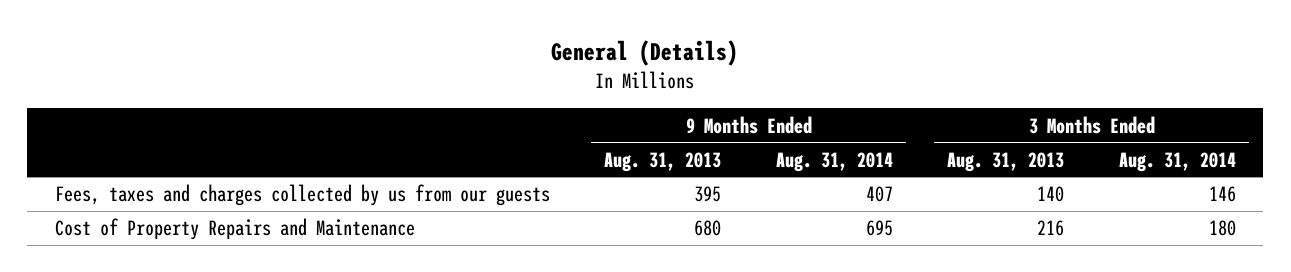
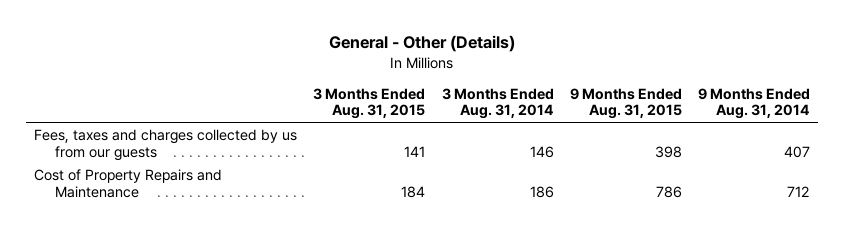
[551,39,739,66] General (Details) -> [329,35,516,53] General - Other (Details)
[604,151,722,172] Aug. 31, 2013 -> none
[947,151,1065,172] Aug. 31, 2013 -> none
none -> [313,87,426,120] 3 Months Ended Aug. 31, 2015
none -> [569,87,682,120] 9 Months Ended Aug. 31, 2015
[865,220,893,237] 695 -> [786,185,810,197] 712
[1208,220,1236,237] 180 -> [529,185,554,198] 186

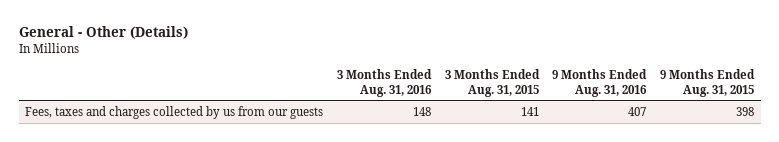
[441,87,554,120] 3 Months Ended Aug. 31, 2014 -> none
[697,87,810,120] 9 Months Ended Aug. 31, 2014 -> none
none -> [337,69,433,97] 3 Months Ended Aug. 31, 2016
none -> [552,69,648,97] 9 Months Ended Aug. 31, 2016
[34,168,223,198] Cost of Property Repairs and Maintenance -> none

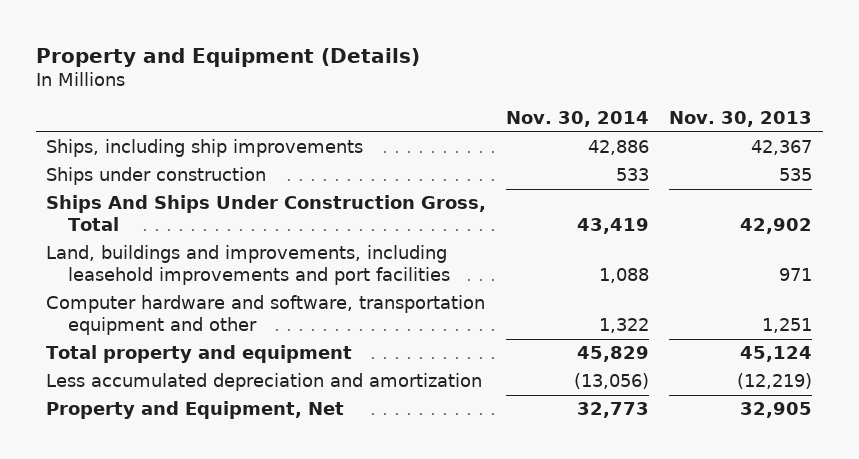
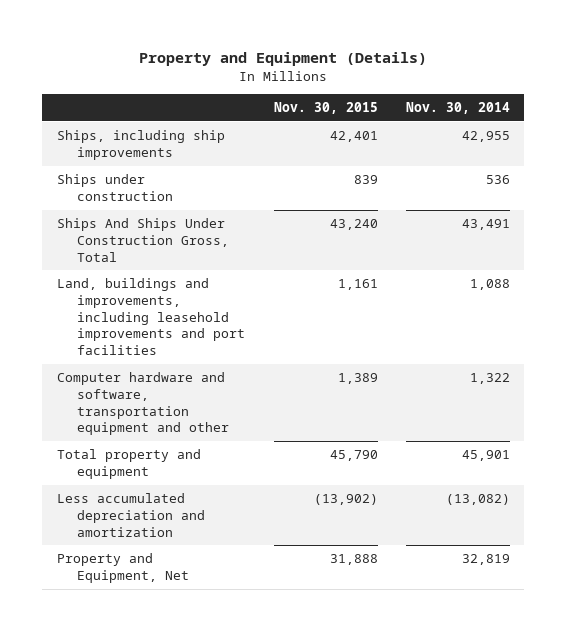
[669,110,813,127] Nov. 30, 2013 -> none
none -> [273,102,378,115] Nov. 30, 2015
[588,140,650,156] 42,886 -> [462,131,511,143] 42,955
[616,168,650,182] 533 -> [486,175,511,185] 536
[577,218,650,235] 43,419 -> [462,219,511,231] 43,491
[577,346,650,363] 45,829 -> [462,450,511,462] 45,901
[574,373,650,390] (13,056) -> [446,494,511,506] (13,082)
[577,402,650,419] 32,773 -> [462,554,511,566] 32,819

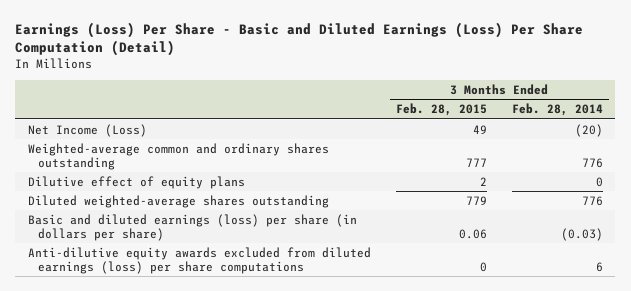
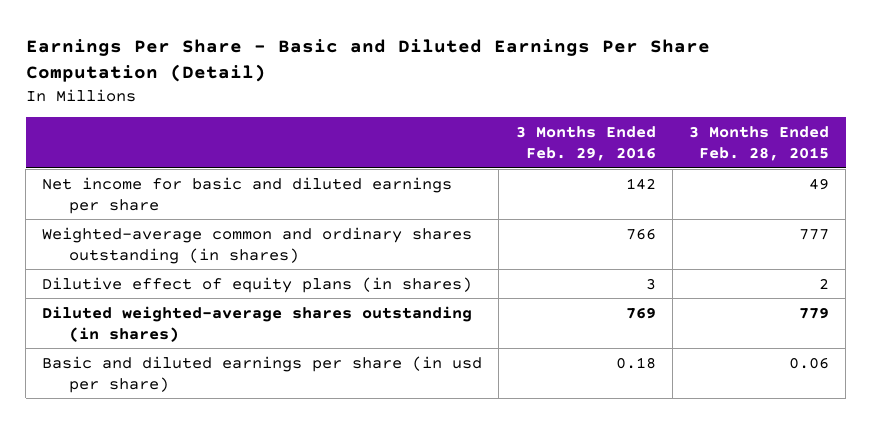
[15,21,584,56] Earnings (Loss) Per Share - Basic and Diluted Earnings (Loss) Per Share Computation (Detail) -> [25,38,710,82] Earnings Per Share - Basic and Diluted Earnings Per Share Computation (Detail)
[511,103,603,117] Feb. 28, 2014 -> none
none -> [515,126,656,162] 3 Months Ended Feb. 29, 2016
[27,246,371,274] Anti-dilutive equity awards excluded from diluted earnings (loss) per share computations -> none
[27,123,147,137] Net Income (Loss) -> [42,176,453,214] Net income for basic and diluted earnings per share
[27,142,329,170] Weighted-average common and ordinary shares outstanding -> [42,226,473,264] Weighted-average common and ordinary shares outstanding (in shares)
[27,175,245,189] Dilutive effect of equity plans -> [42,276,473,293] Dilutive effect of equity plans (in shares)
[27,194,329,208] Diluted weighted-average shares outstanding -> [42,305,473,342] Diluted weighted-average shares outstanding (in shares)
[27,213,357,241] Basic and diluted earnings (loss) per share (in dollars per share) -> [42,355,483,393] Basic and diluted earnings per share (in usd per share)

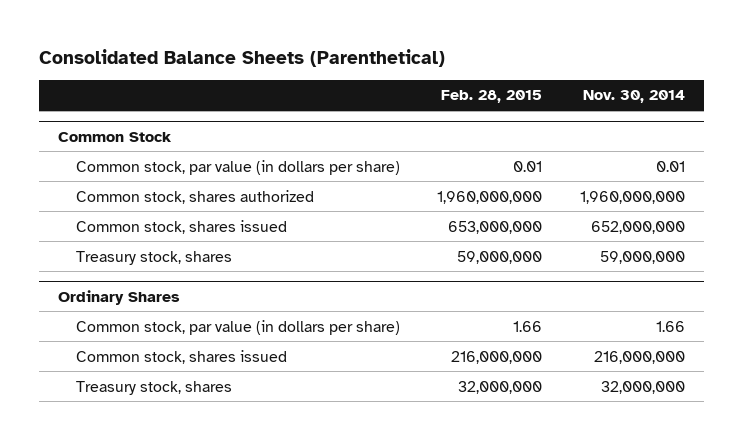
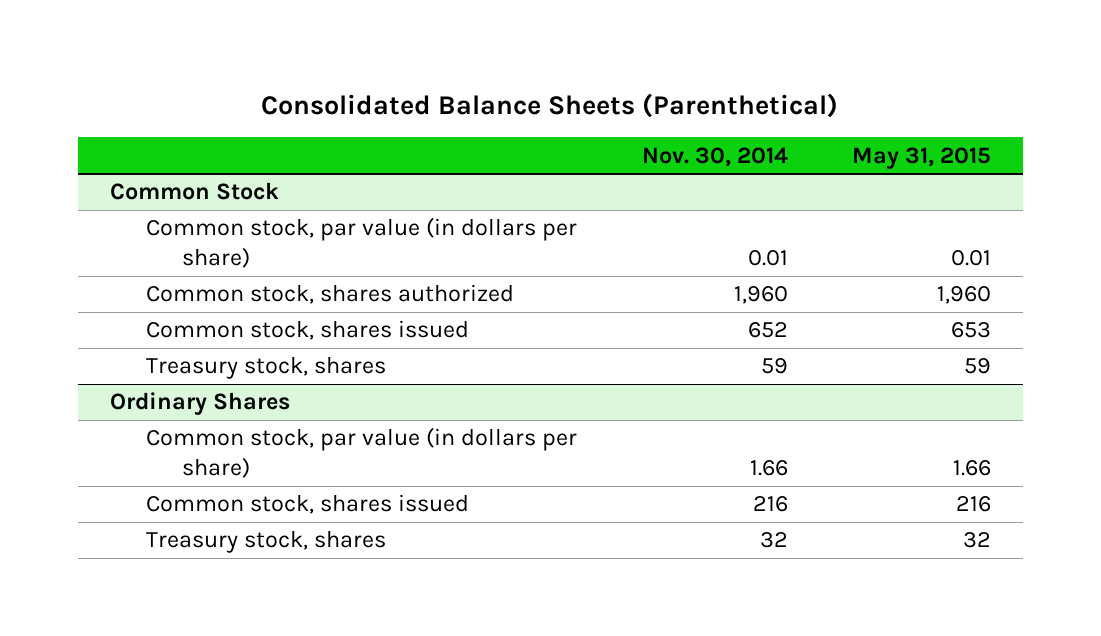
[441,90,543,104] Feb. 28, 2015 -> none
none -> [852,146,992,169] May 31, 2015
[579,190,685,204] 1,960,000,000 -> [733,286,788,305] 1,960
[590,220,685,234] 652,000,000 -> [747,322,788,339] 652
[599,250,685,264] 59,000,000 -> [760,358,788,375] 59
[593,350,685,364] 216,000,000 -> [752,496,788,513] 216
[600,380,685,394] 32,000,000 -> [759,532,788,549] 32

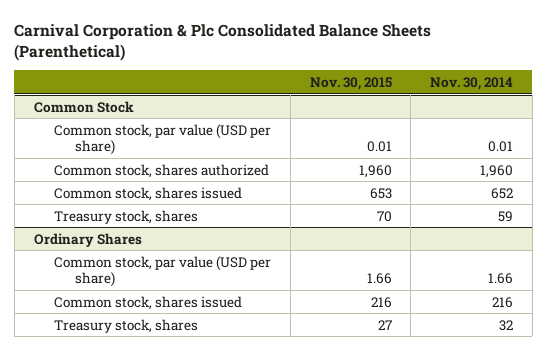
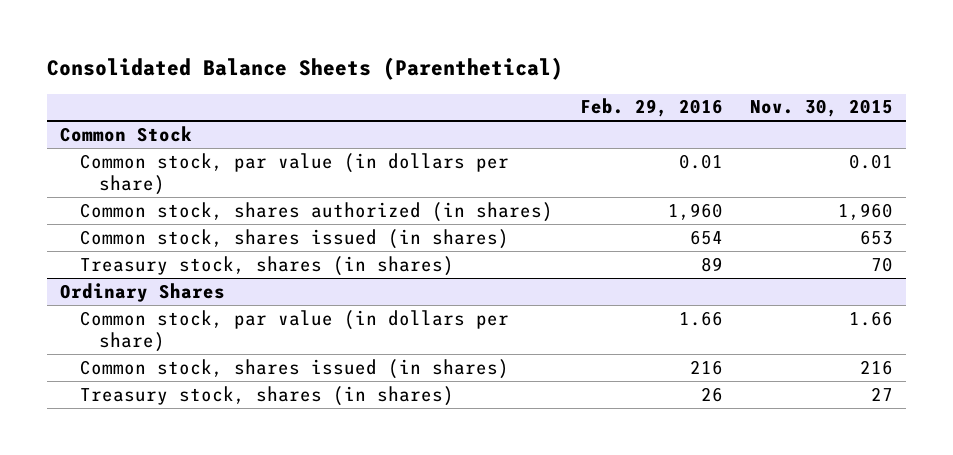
[14,23,432,61] Carnival Corporation & Plc Consolidated Balance Sheets (Parenthetical) -> [46,57,563,81] Consolidated Balance Sheets (Parenthetical)
[430,77,514,91] Nov. 30, 2014 -> none
none -> [579,98,723,118] Feb. 29, 2016
[54,123,272,156] Common stock, par value (USD per share) -> [79,152,509,195] Common stock, par value (in dollars per share)
[54,163,270,178] Common stock, shares authorized -> [79,201,553,222] Common stock, shares authorized (in shares)
[54,186,243,201] Common stock, shares issued -> [79,228,509,249] Common stock, shares issued (in shares)
[54,209,199,224] Treasury stock, shares -> [79,255,454,276] Treasury stock, shares (in shares)
[54,255,272,288] Common stock, par value (USD per share) -> [79,309,509,352] Common stock, par value (in dollars per share)
[54,295,243,310] Common stock, shares issued -> [79,358,509,379] Common stock, shares issued (in shares)
[54,318,199,333] Treasury stock, shares -> [79,385,454,406] Treasury stock, shares (in shares)

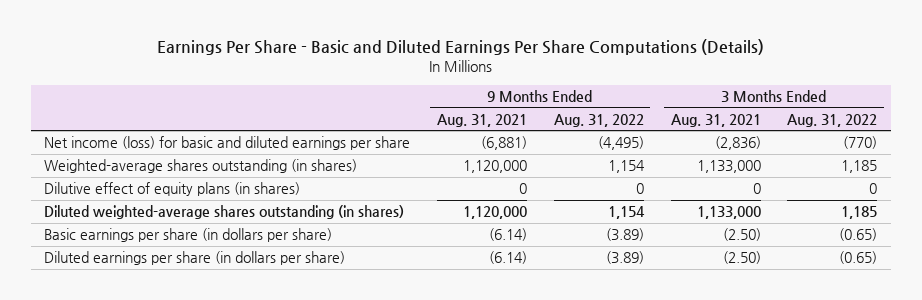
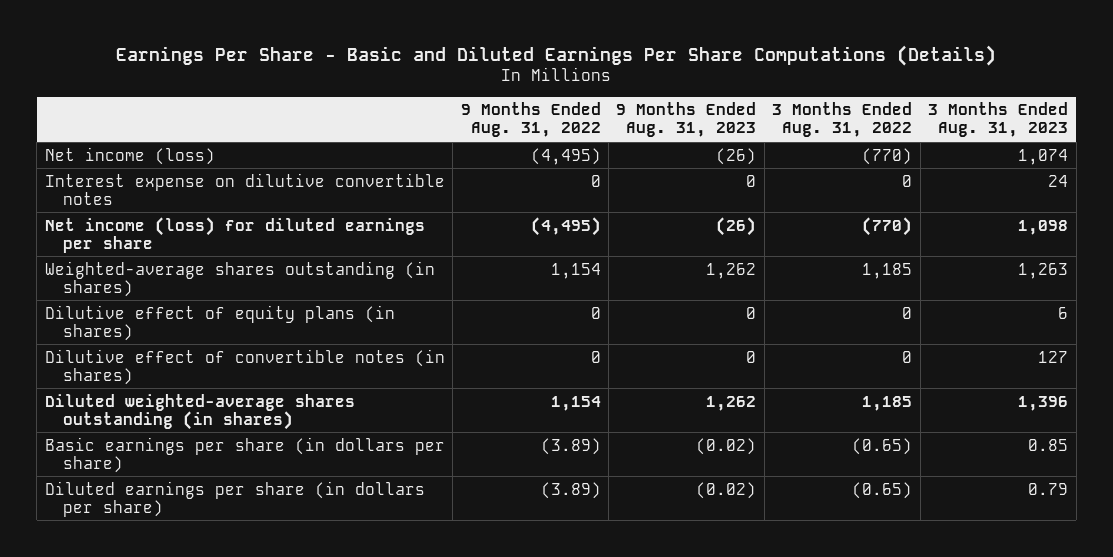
[437,113,528,127] Aug. 31, 2021 -> none
[670,113,761,127] Aug. 31, 2021 -> none
none -> [616,102,757,138] 9 Months Ended Aug. 31, 2023
none -> [928,102,1069,138] 3 Months Ended Aug. 31, 2023
[44,136,411,151] Net income (loss) for basic and diluted earnings per share -> [44,146,215,165] Net income (loss)
none -> [44,172,445,205] Interest expense on dilutive convertible notes
none -> [44,216,425,253] Net income (loss) for diluted earnings per share
none -> [44,348,445,385] Dilutive effect of convertible notes (in shares)

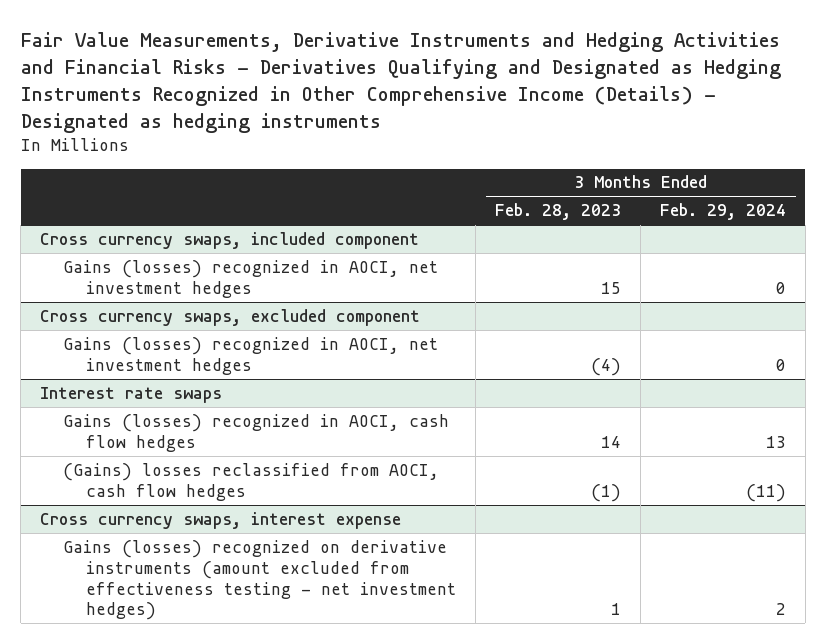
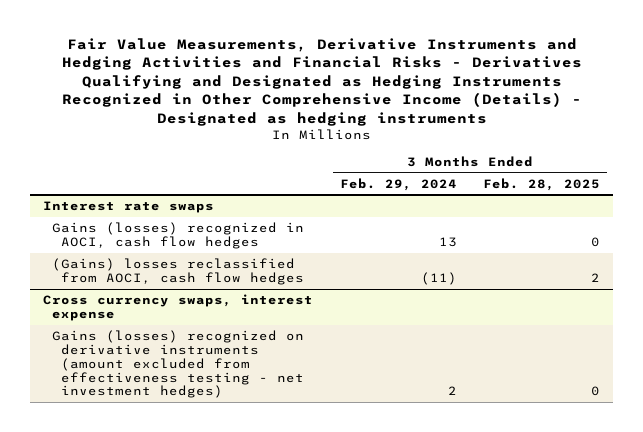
[495,203,622,221] Feb. 28, 2023 -> none
none -> [483,177,601,191] Feb. 28, 2025
[40,231,420,249] Cross currency swaps, included component -> none
[63,259,439,298] Gains (losses) recognized in AOCI, net investment hedges -> none
[40,308,421,326] Cross currency swaps, excluded component -> none
[63,336,439,375] Gains (losses) recognized in AOCI, net investment hedges -> none

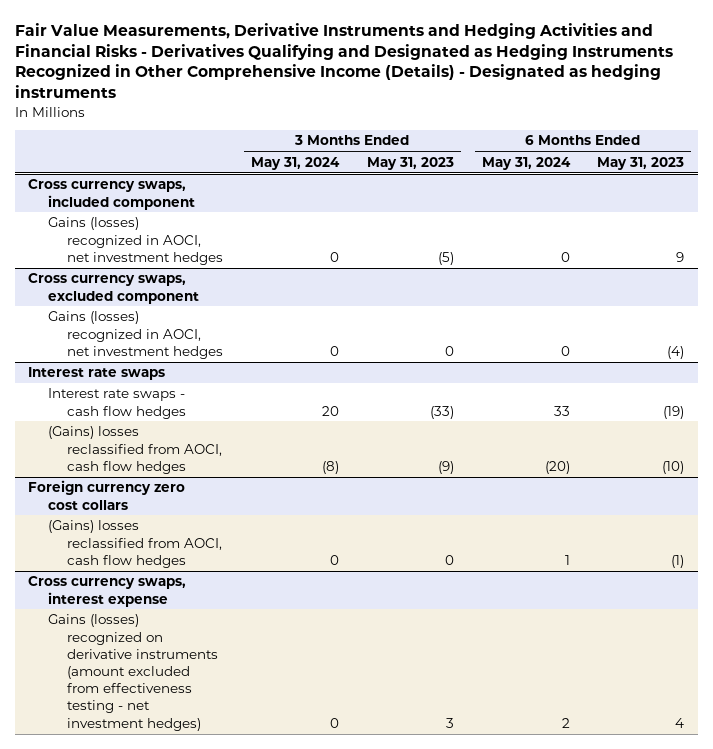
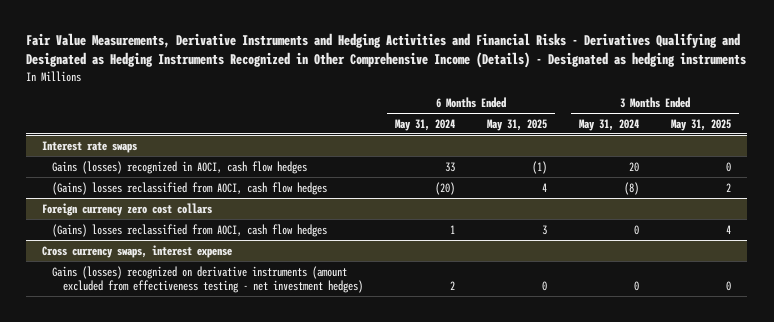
[366,156,454,170] May 31, 2023 -> none
[597,156,685,170] May 31, 2023 -> none
none -> [486,118,547,131] May 31, 2025
none -> [671,118,732,131] May 31, 2025
[28,179,195,210] Cross currency swaps, included component -> none
[47,217,224,265] Gains (losses) recognized in AOCI, net investment hedges -> none
[28,273,199,304] Cross currency swaps, excluded component -> none
[47,311,224,359] Gains (losses) recognized in AOCI, net investment hedges -> none
[47,388,187,419] Interest rate swaps - cash flow hedges -> [52,160,308,174] Gains (losses) recognized in AOCI, cash flow hedges

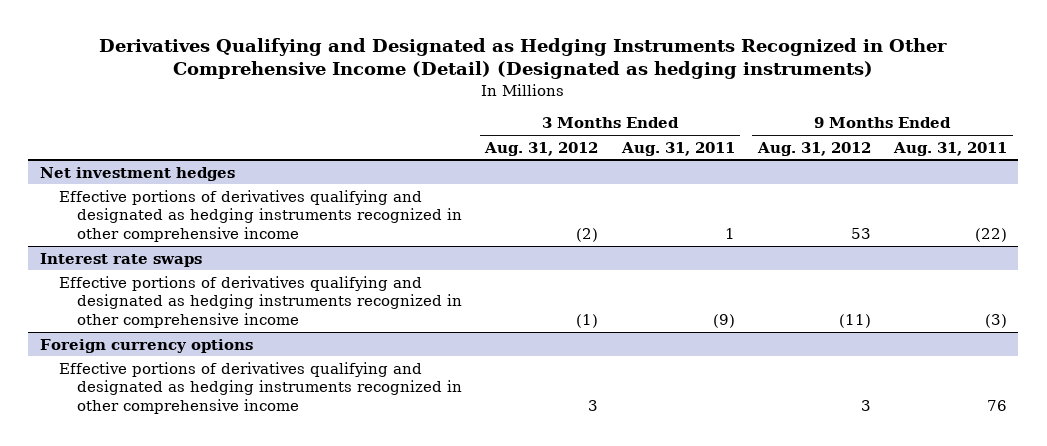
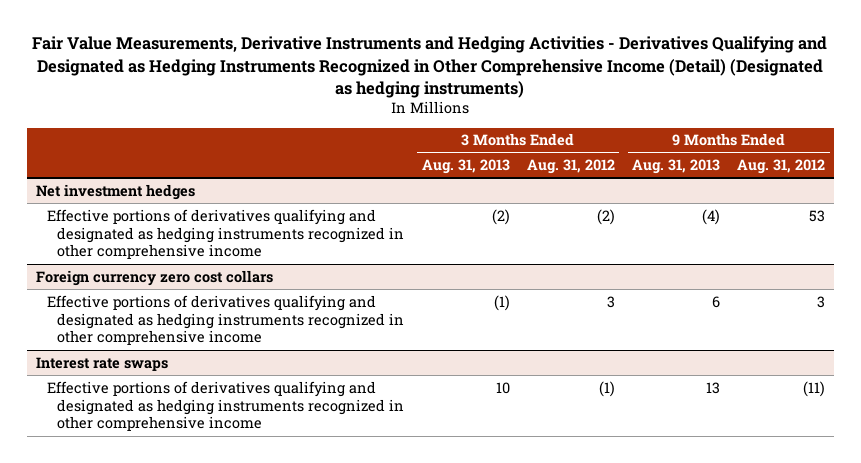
[99,37,948,80] Derivatives Qualifying and Designated as Hedging Instruments Recognized in Other Comprehensive Income (Detail) (Designated as hedging instruments) -> [32,36,828,98] Fair Value Measurements, Derivative Instruments and Hedging Activities - Derivatives Qualifying and Designated as Hedging Instruments Recognized in Other Comprehensive Income (Detail) (Designated as hedging instruments)
[620,141,735,156] Aug. 31, 2011 -> none
[892,141,1007,156] Aug. 31, 2011 -> none
none -> [421,158,510,174] Aug. 31, 2013
none -> [632,158,721,174] Aug. 31, 2013
none -> [35,269,273,286] Foreign currency zero cost collars
none -> [46,294,405,346] Effective portions of derivatives qualifying and designated as hedging instruments recognized in other comprehensive income
[39,338,253,353] Foreign currency options -> none
[58,361,463,415] Effective portions of derivatives qualifying and designated as hedging instruments recognized in other comprehensive income -> none

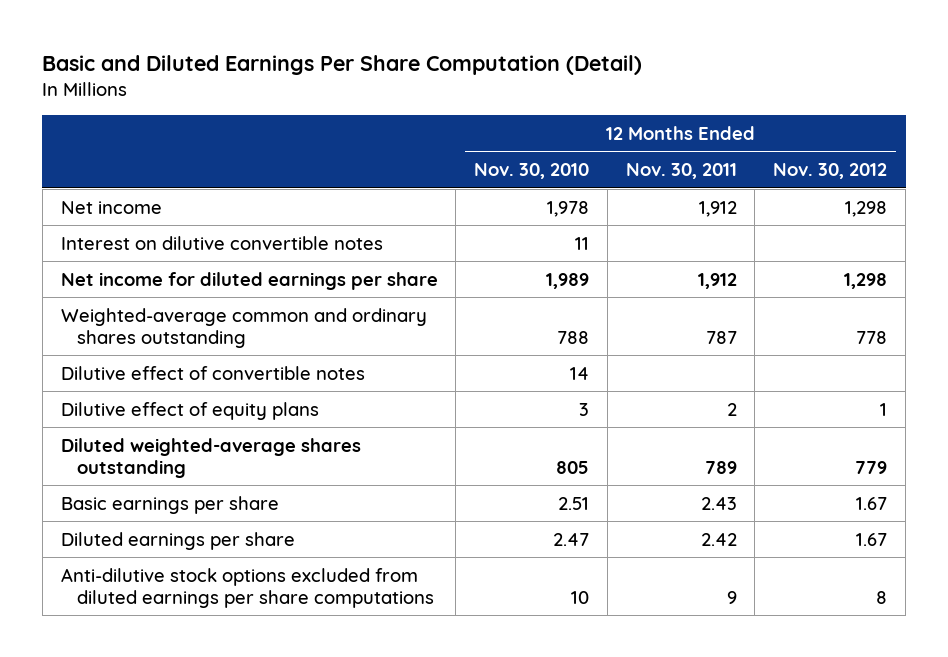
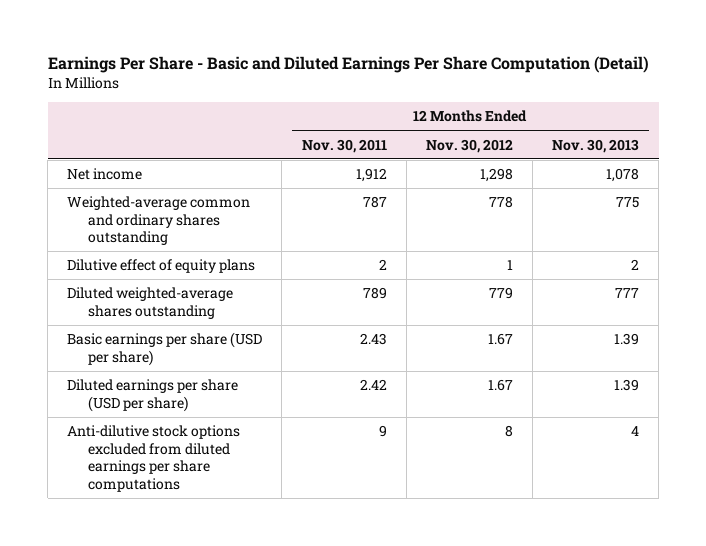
[42,55,643,76] Basic and Diluted Earnings Per Share Computation (Detail) -> [47,56,649,74] Earnings Per Share - Basic and Diluted Earnings Per Share Computation (Detail)
[474,163,590,180] Nov. 30, 2010 -> none
none -> [551,138,639,153] Nov. 30, 2013
[60,235,383,250] Interest on dilutive convertible notes -> none
[60,271,438,290] Net income for diluted earnings per share -> none
[60,365,365,380] Dilutive effect of convertible notes -> none
[60,495,279,514] Basic earnings per share -> [67,332,263,366] Basic earnings per share (USD per share)
[60,531,295,550] Diluted earnings per share -> [67,379,239,412] Diluted earnings per share (USD per share)

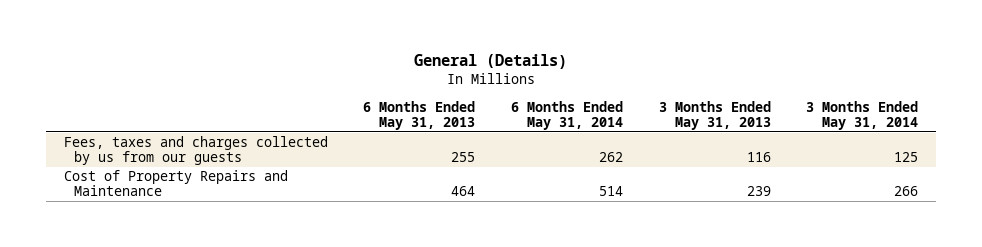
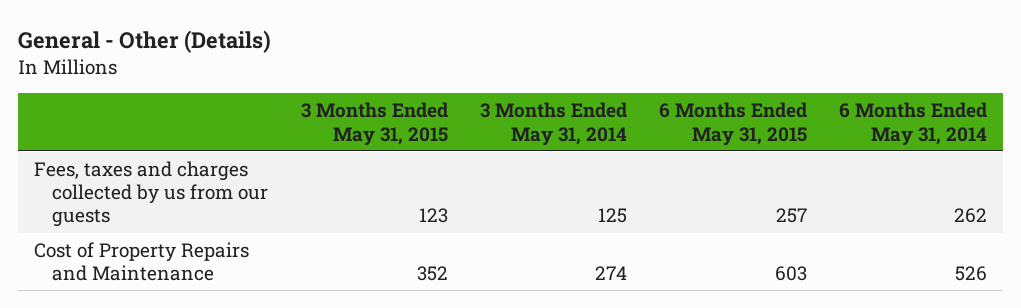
[414,54,568,70] General (Details) -> [18,30,272,54] General - Other (Details)
[363,100,476,131] 6 Months Ended May 31, 2013 -> none
[658,100,771,131] 3 Months Ended May 31, 2013 -> none
none -> [300,102,448,146] 3 Months Ended May 31, 2015
none -> [658,102,807,146] 6 Months Ended May 31, 2015
[599,186,624,197] 514 -> [954,266,987,282] 526
[894,186,919,197] 266 -> [594,266,627,281] 274

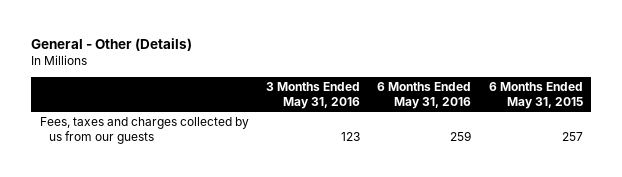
[300,102,448,146] 3 Months Ended May 31, 2015 -> none
[479,102,627,146] 3 Months Ended May 31, 2014 -> none
[838,102,987,146] 6 Months Ended May 31, 2014 -> none
none -> [265,82,360,109] 3 Months Ended May 31, 2016
none -> [377,82,472,109] 6 Months Ended May 31, 2016
[34,242,250,282] Cost of Property Repairs and Maintenance -> none

